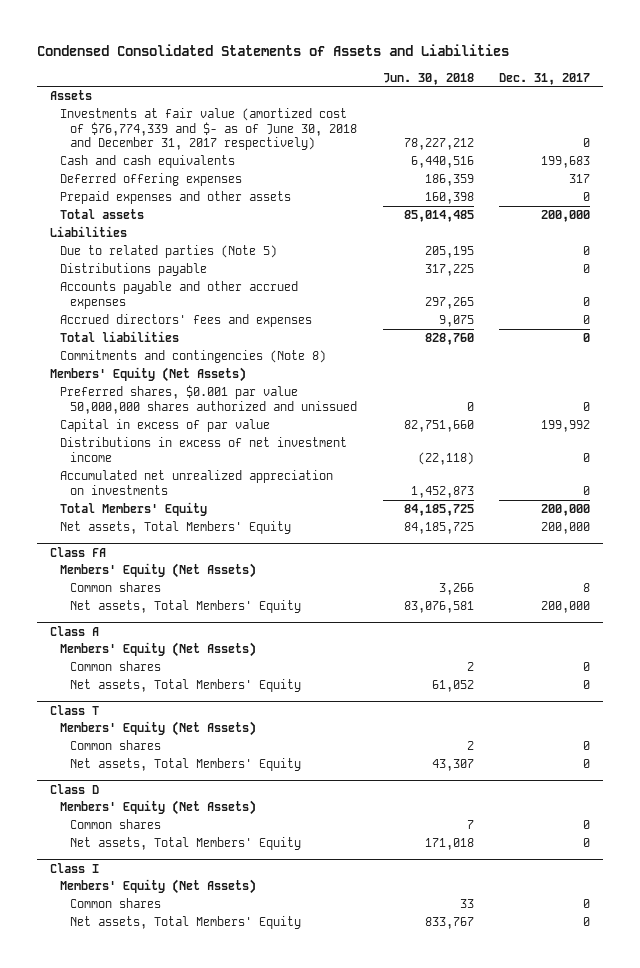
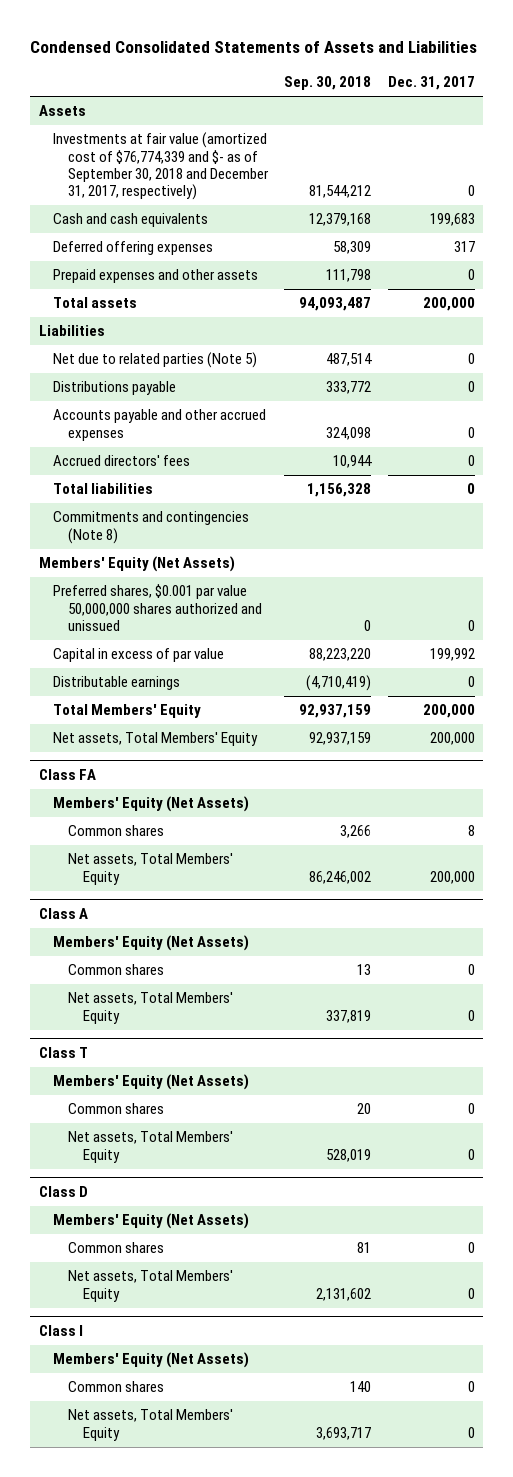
[382,72,474,85] Jun. 30, 2018 -> none
none -> [284,76,372,91] Sep. 30, 2018
[60,108,358,151] Investments at fair value (amortized cost of $76,774,339 and $- as of June 30, 2018 and December 31, 2017 respectively) -> [53,132,269,200] Investments at fair value (amortized cost of $76,774,339 and $- as of September 30, 2018 and December 31, 2017, respectively)
[60,245,278,259] Due to related parties (Note 5) -> [53,352,258,369] Net due to related parties (Note 5)
[60,314,313,328] Accrued directors' fees and expenses -> [53,455,191,467] Accrued directors' fees
[60,437,348,462] Distributions in excess of net investment income -> none
[60,470,334,495] Accumulated net unrealized appreciation on investments -> none
none -> [53,676,181,691] Distributable earnings

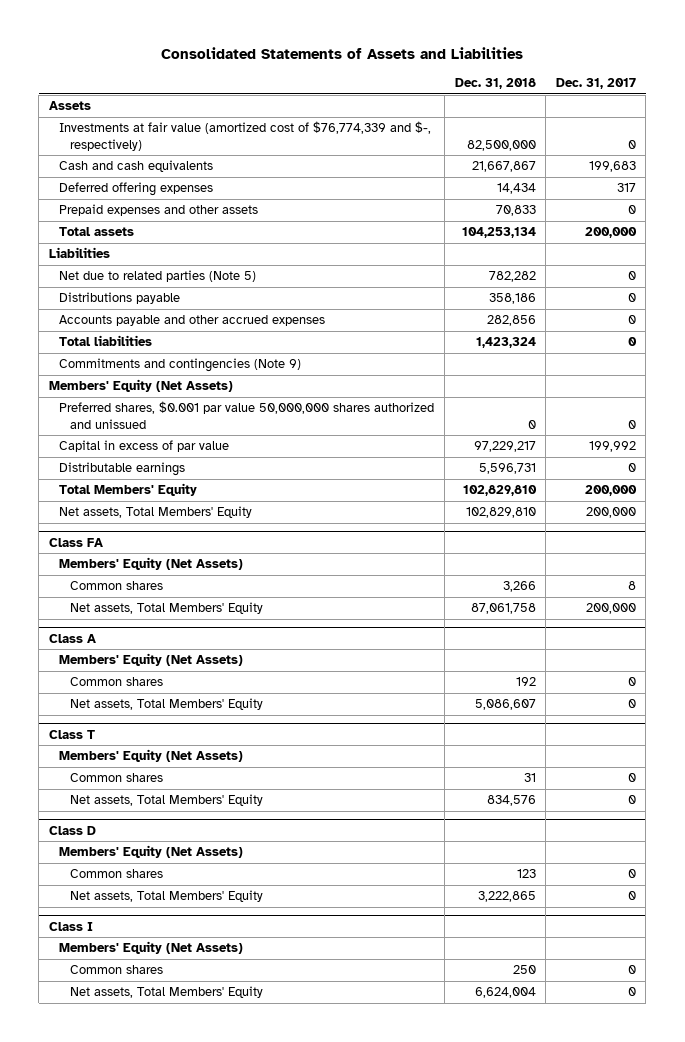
[30,41,478,54] Condensed Consolidated Statements of Assets and Liabilities -> [161,46,524,59] Consolidated Statements of Assets and Liabilities
[284,76,372,91] Sep. 30, 2018 -> none
none -> [454,78,536,90] Dec. 31, 2018
[53,132,269,200] Investments at fair value (amortized cost of $76,774,339 and $- as of September 30, 2018 and December 31, 2017, respectively) -> [59,121,432,151] Investments at fair value (amortized cost of $76,774,339 and $-, respectively)
[53,455,191,467] Accrued directors' fees -> none
[53,511,250,544] Commitments and contingencies (Note 8) -> [59,358,302,373] Commitments and contingencies (Note 9)

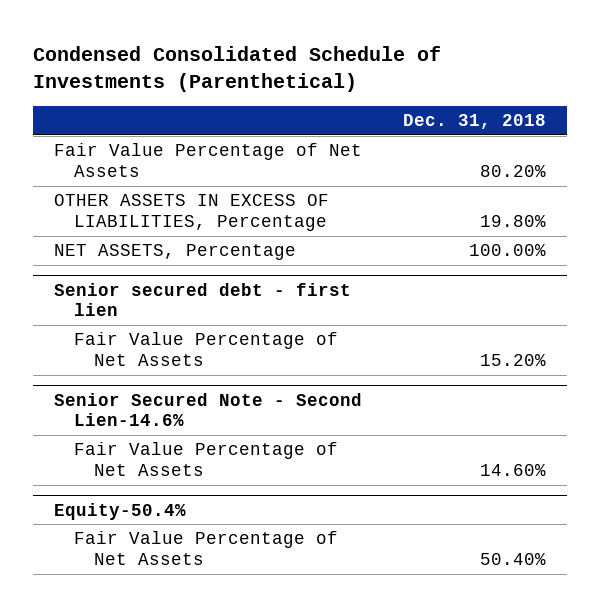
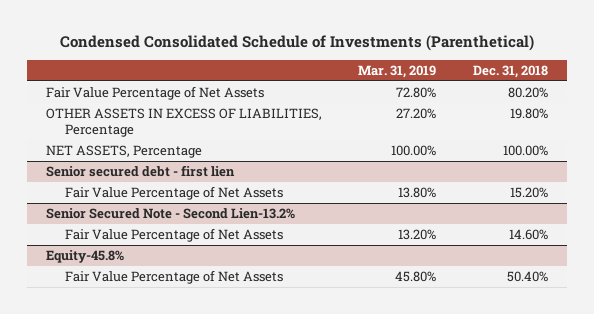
none -> [358,65,437,79] Mar. 31, 2019
[54,392,363,426] Senior Secured Note - Second Lien-14.6% -> [45,208,295,220] Senior Secured Note - Second Lien-13.2%
[54,502,187,520] Equity-50.4% -> [45,250,124,264] Equity-45.8%

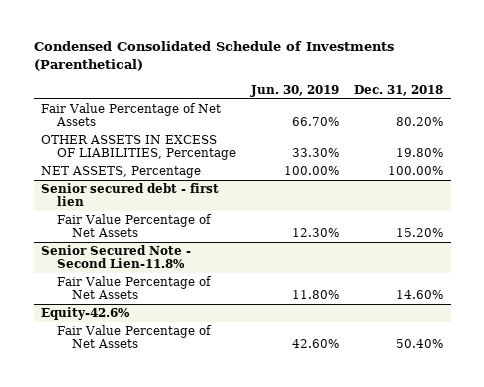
[358,65,437,79] Mar. 31, 2019 -> none
none -> [249,84,339,97] Jun. 30, 2019
[45,208,295,220] Senior Secured Note - Second Lien-13.2% -> [41,245,192,269] Senior Secured Note - Second Lien-11.8%
[45,250,124,264] Equity-45.8% -> [41,307,131,321] Equity-42.6%

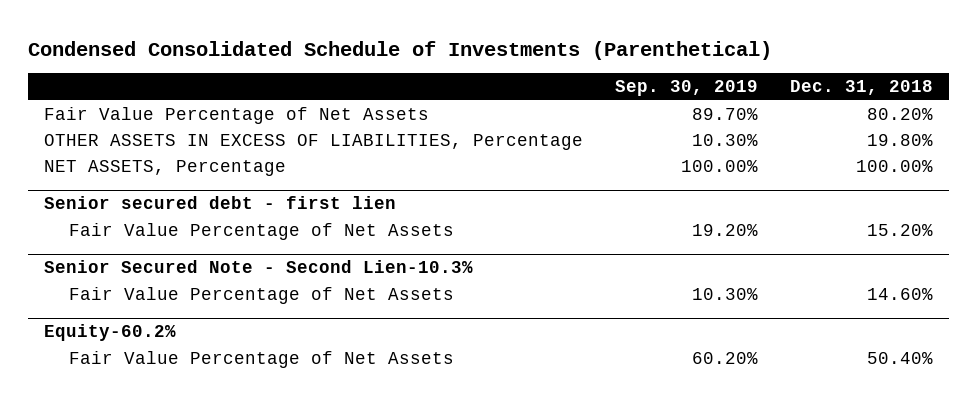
[249,84,339,97] Jun. 30, 2019 -> none
none -> [615,80,759,97] Sep. 30, 2019
[41,245,192,269] Senior Secured Note - Second Lien-11.8% -> [44,260,474,274] Senior Secured Note - Second Lien-10.3%
[41,307,131,321] Equity-42.6% -> [44,324,177,342] Equity-60.2%

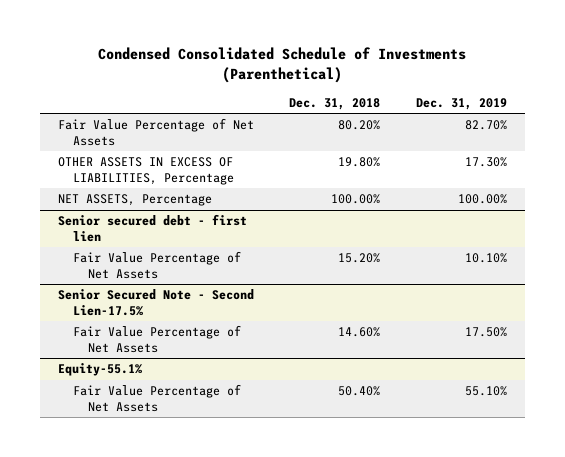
[615,80,759,97] Sep. 30, 2019 -> none
none -> [416,97,508,110] Dec. 31, 2019
[44,260,474,274] Senior Secured Note - Second Lien-10.3% -> [57,289,254,316] Senior Secured Note - Second Lien-17.5%
[44,324,177,342] Equity-60.2% -> [57,363,142,377] Equity-55.1%

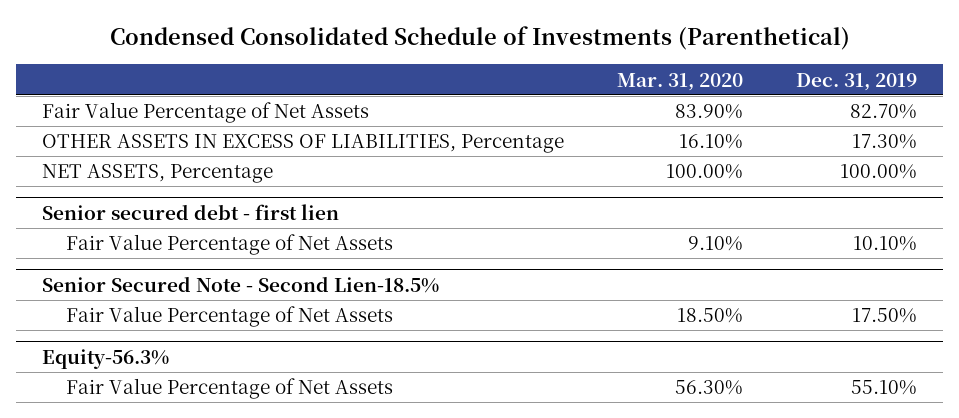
[289,97,381,110] Dec. 31, 2018 -> none
none -> [617,72,744,91] Mar. 31, 2020
[57,289,254,316] Senior Secured Note - Second Lien-17.5% -> [42,275,440,293] Senior Secured Note - Second Lien-18.5%
[57,363,142,377] Equity-55.1% -> [42,348,170,369] Equity-56.3%

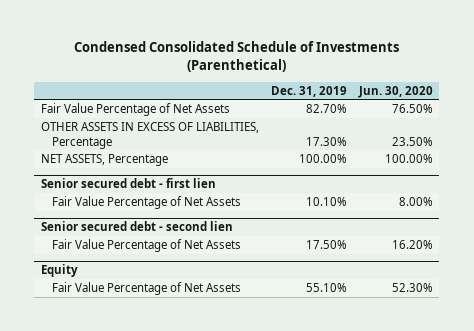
[617,72,744,91] Mar. 31, 2020 -> none
none -> [358,85,434,98] Jun. 30, 2020
[42,275,440,293] Senior Secured Note - Second Lien-18.5% -> [40,221,233,232] Senior secured debt - second lien
[42,348,170,369] Equity-56.3% -> [40,264,78,278] Equity

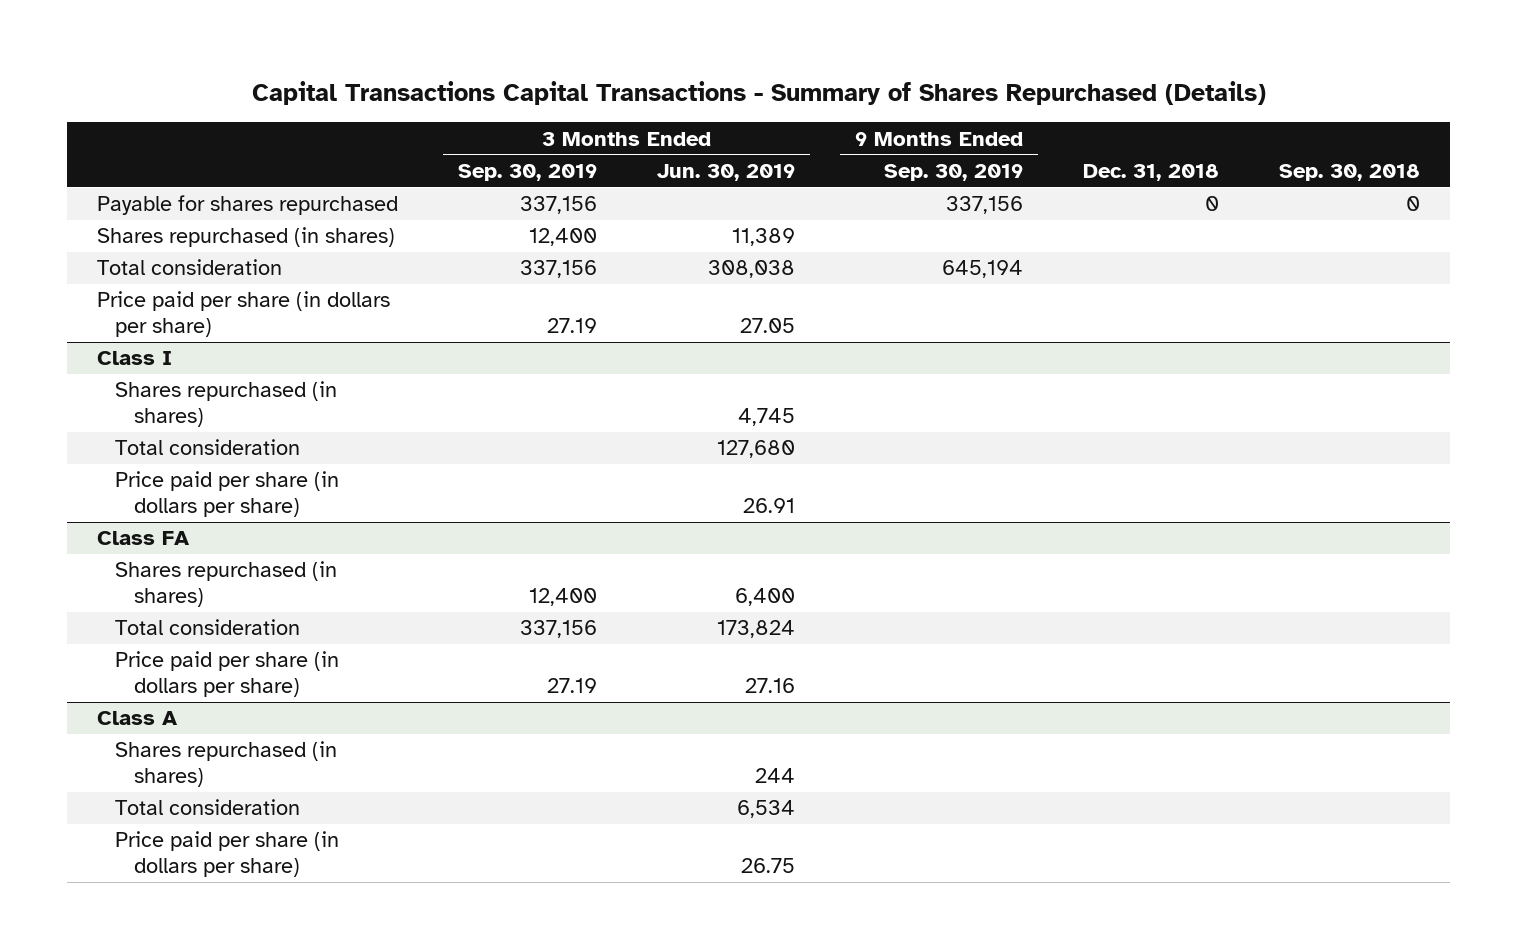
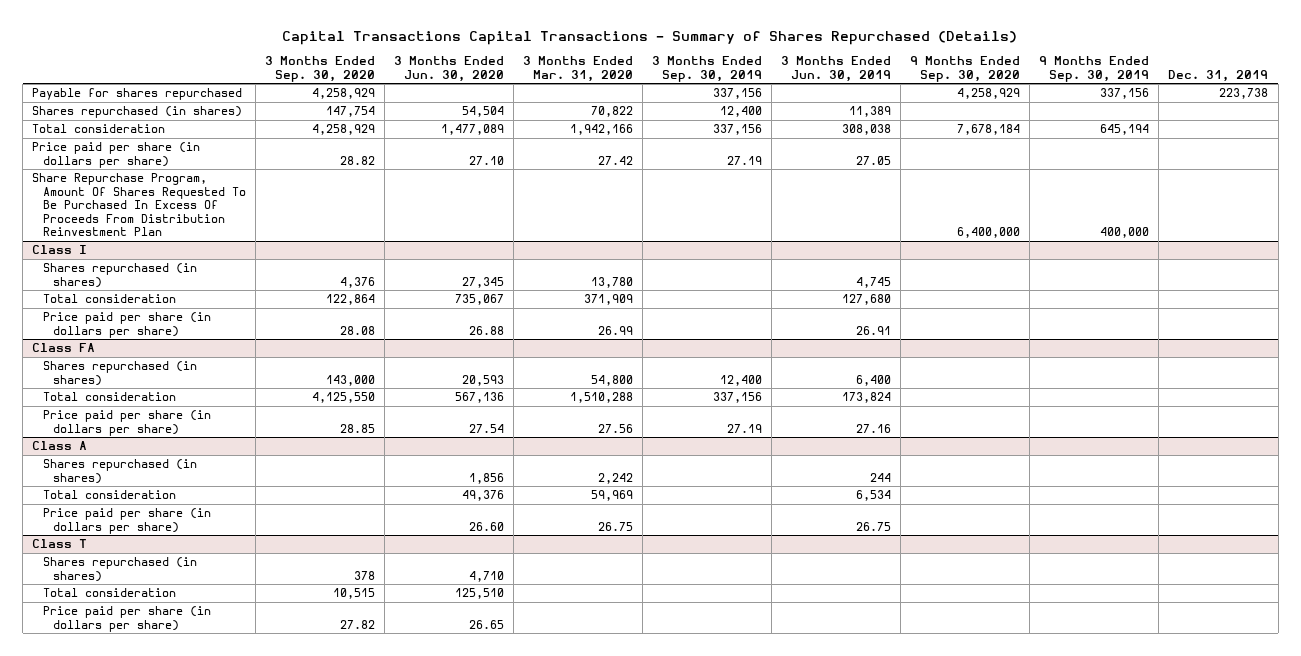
[1083,163,1220,181] Dec. 31, 2018 -> none
[1279,163,1421,181] Sep. 30, 2018 -> none
none -> [264,56,375,82] 3 Months Ended Sep. 30, 2020
none -> [393,56,504,82] 3 Months Ended Jun. 30, 2020
none -> [523,56,634,82] 3 Months Ended Mar. 31, 2020
none -> [910,56,1021,82] 9 Months Ended Sep. 30, 2020
none -> [1168,69,1269,82] Dec. 31, 2019
none -> [32,173,246,237] Share Repurchase Program, Amount Of Shares Requested To Be Purchased In Excess Of Proceeds From Distribution Reinvestment Plan
none -> [32,539,88,549] Class T
none -> [42,557,197,582] Shares repurchased (in shares)
none -> [42,588,176,598] Total consideration
none -> [42,606,211,632] Price paid per share (in dollars per share)

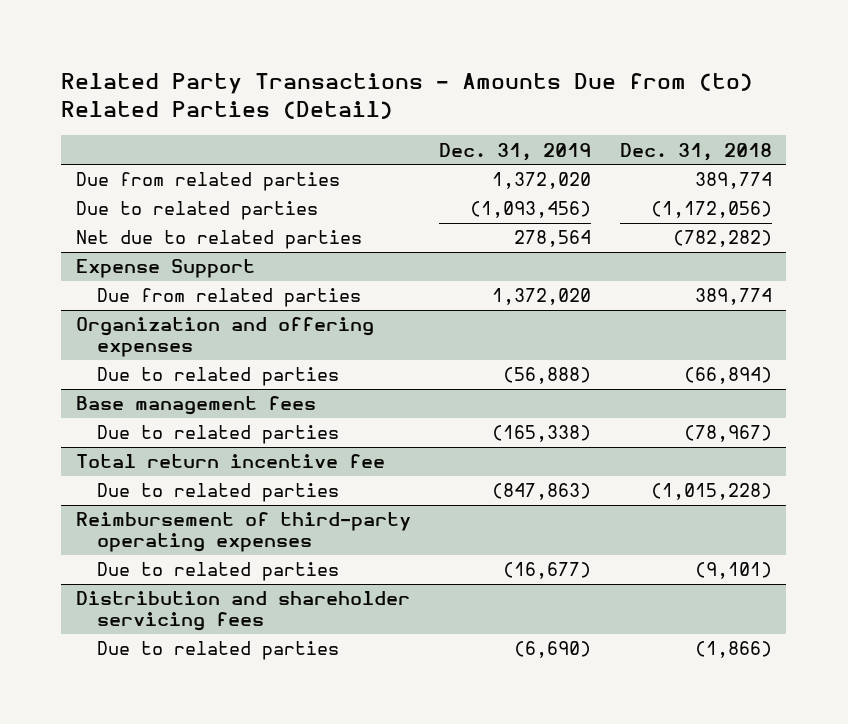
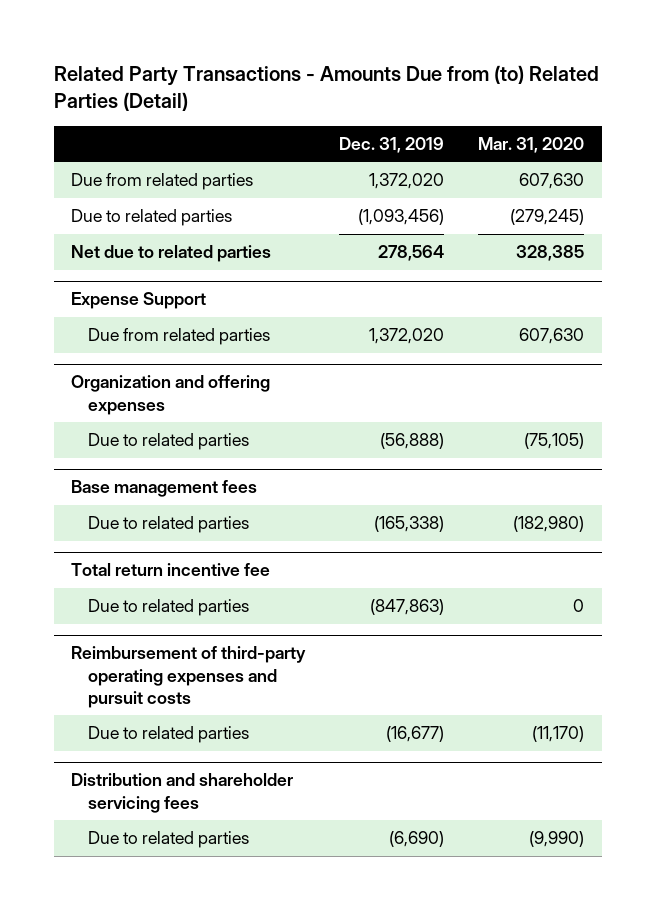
[619,142,772,161] Dec. 31, 2018 -> none
none -> [478,136,585,153] Mar. 31, 2020
[75,512,411,553] Reimbursement of third-party operating expenses -> [70,646,306,708] Reimbursement of third-party operating expenses and pursuit costs

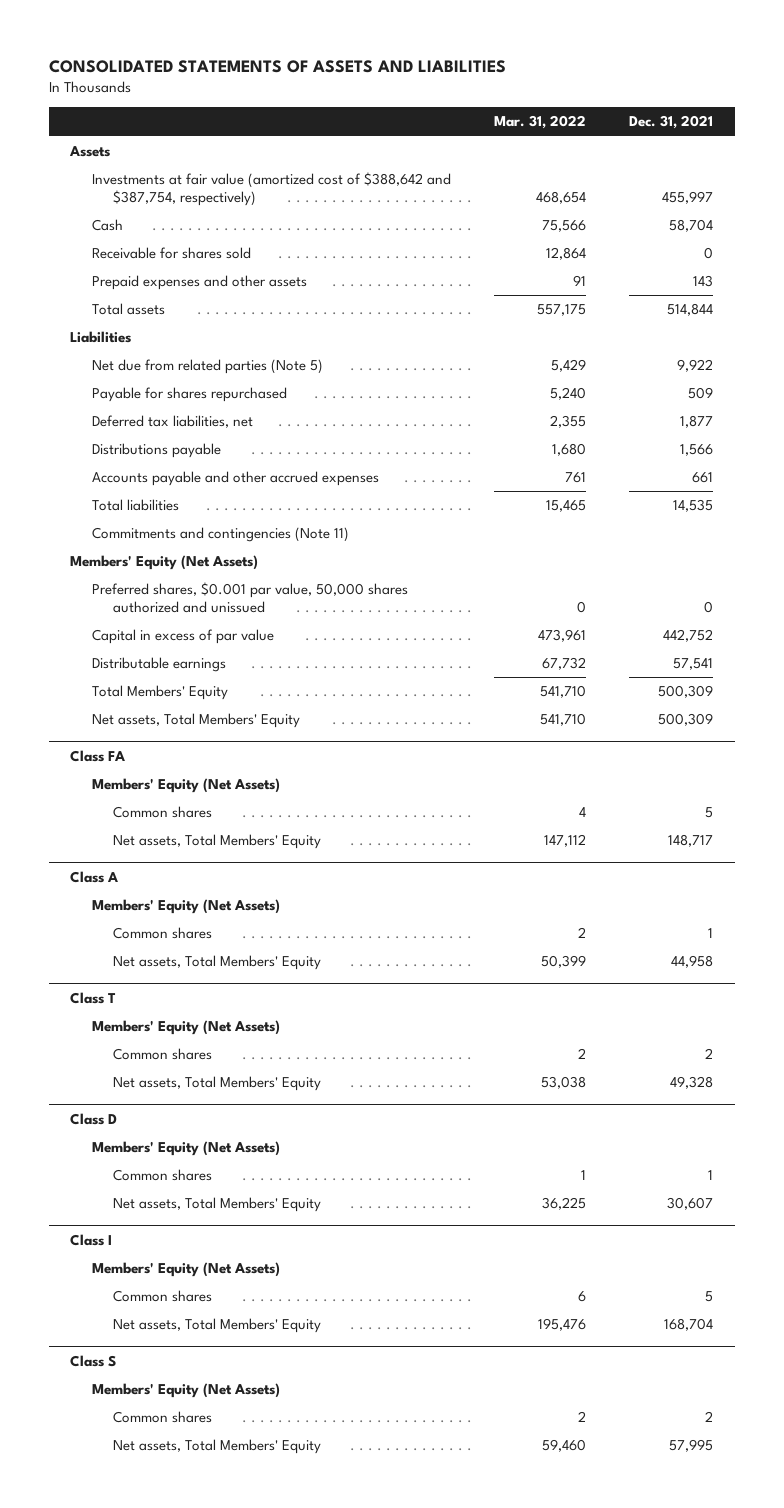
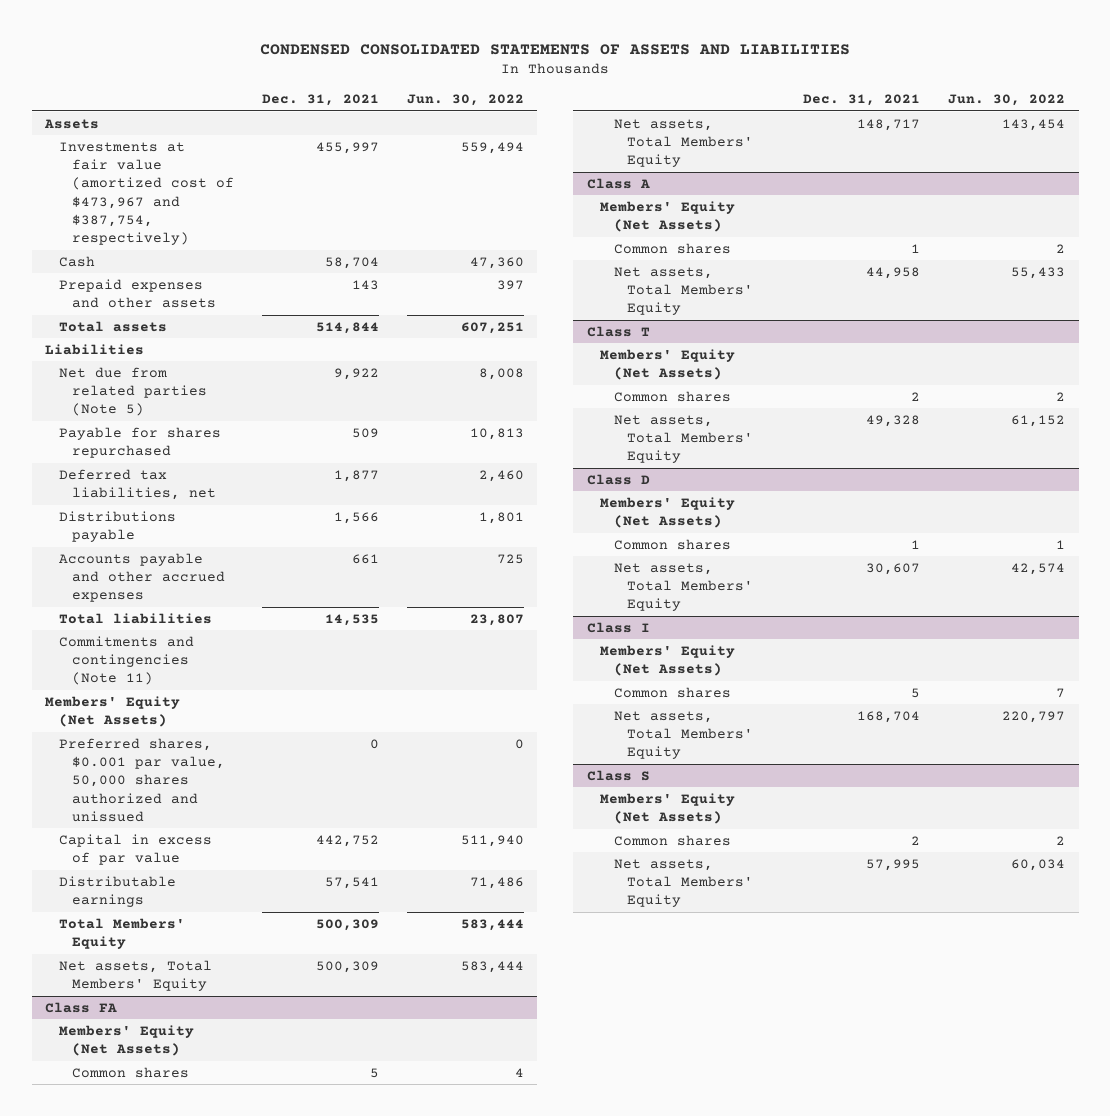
[48,59,506,73] CONSOLIDATED STATEMENTS OF ASSETS AND LIABILITIES -> [260,43,851,55] CONDENSED CONSOLIDATED STATEMENTS OF ASSETS AND LIABILITIES
[494,115,587,130] Mar. 31, 2022 -> none
none -> [406,93,524,106] Jun. 30, 2022
[91,172,451,206] Investments at fair value (amortized cost of $388,642 and $387,754, respectively) -> [58,141,235,246] Investments at fair value (amortized cost of $473,967 and $387,754, respectively)
[91,247,251,260] Receivable for shares sold -> none

